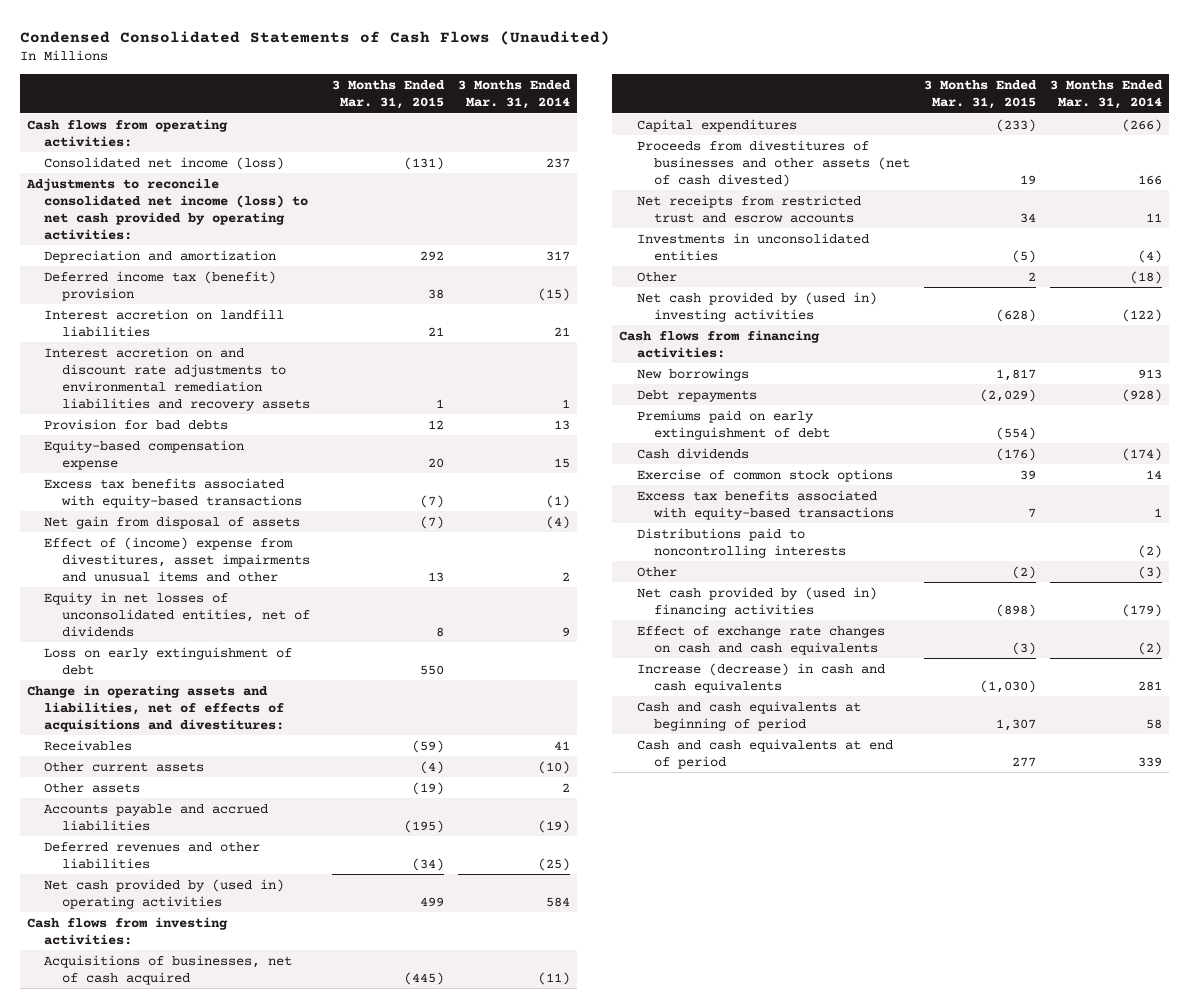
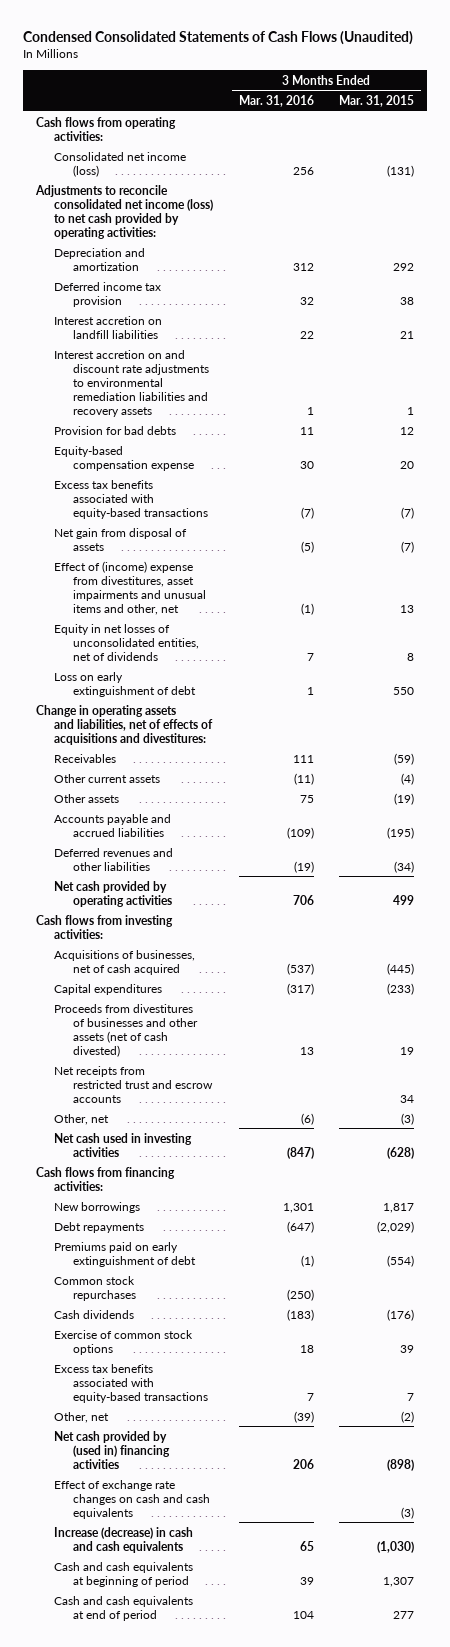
[458,80,572,110] 3 Months Ended Mar. 31, 2014 -> none
none -> [238,95,314,108] Mar. 31, 2016
[44,270,277,301] Deferred income tax (benefit) provision -> [54,281,162,307] Deferred income tax provision
[44,536,311,582] Effect of (income) expense from divestitures, asset impairments and unusual items and other -> [54,560,206,615] Effect of (income) expense from divestitures, asset impairments and unusual items and other, net
[44,878,285,909] Net cash provided by (used in) operating activities -> [54,880,172,907] Net cash provided by operating activities
[636,232,869,261] Investments in unconsolidated entities -> none
[636,271,677,282] Other -> [54,1113,110,1125] Other, net
[1028,271,1037,281] 2 -> [401,1112,415,1125] (3)
[636,291,877,322] Net cash provided by (used in) investing activities -> [54,1132,193,1157] Net cash used in investing activities
none -> [54,1275,136,1301] Common stock repurchases
[636,527,847,558] Distributions paid to noncontrolling interests -> none
[636,566,677,577] Other -> [54,1411,110,1423] Other, net

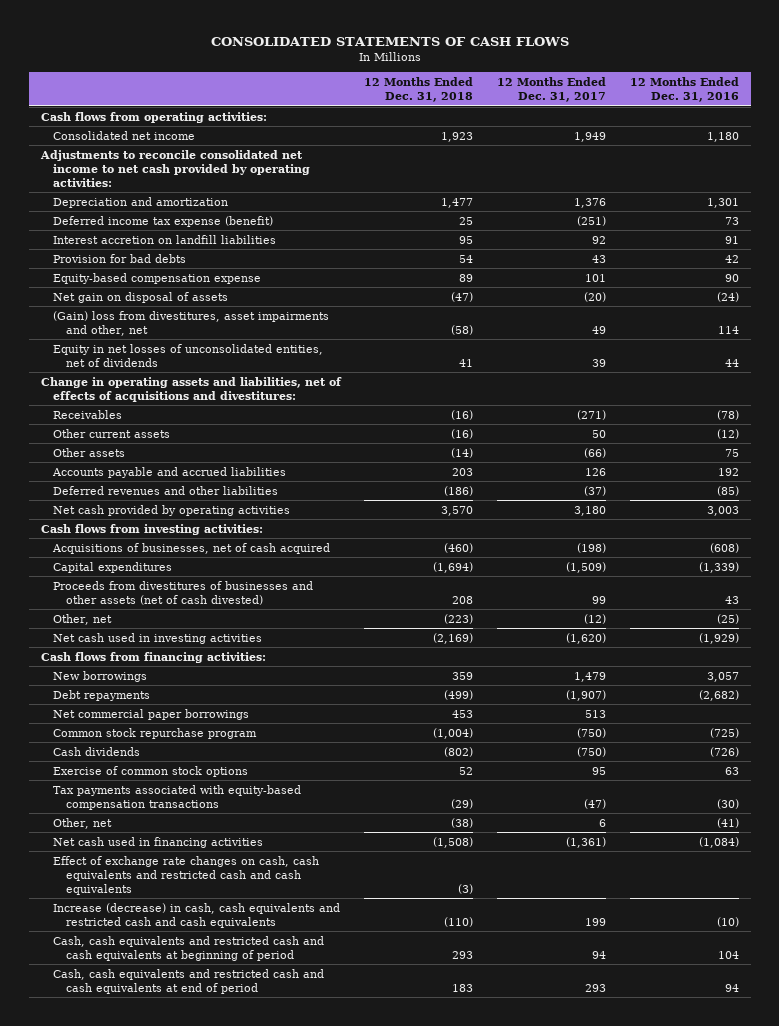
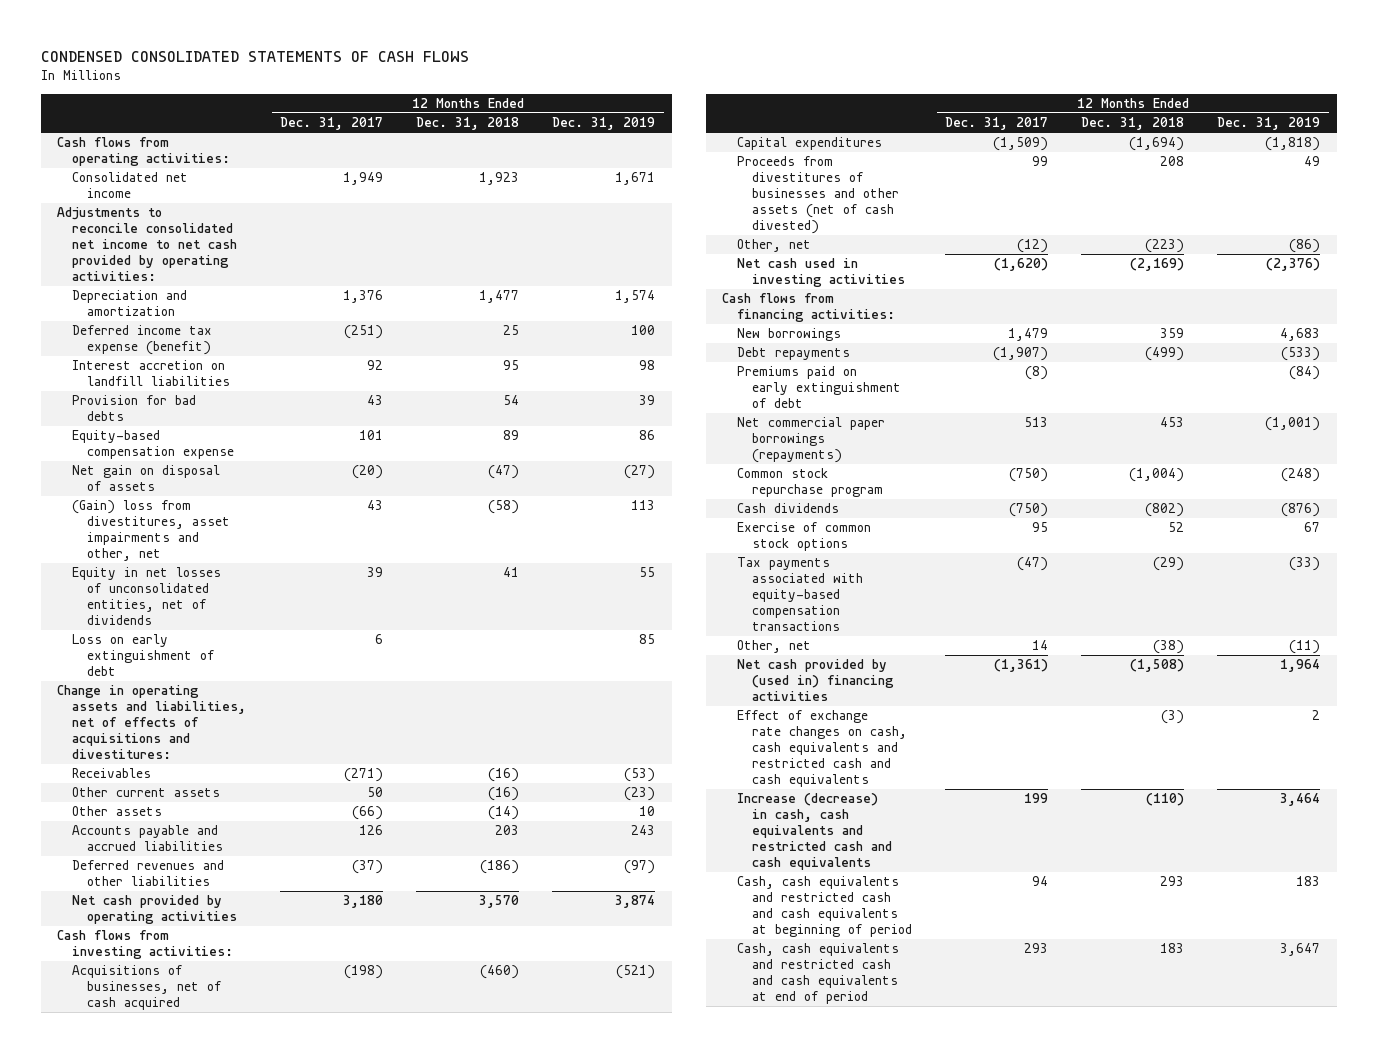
[210,37,569,47] CONSOLIDATED STATEMENTS OF CASH FLOWS -> [40,50,469,62] CONDENSED CONSOLIDATED STATEMENTS OF CASH FLOWS
[629,77,739,103] 12 Months Ended Dec. 31, 2016 -> none
none -> [552,117,656,131] Dec. 31, 2019
[592,325,607,334] 49 -> [367,500,384,511] 43
none -> [72,634,215,677] Loss on early extinguishment of debt
none -> [737,366,902,409] Premiums paid on early extinguishment of debt
[53,708,250,720] Net commercial paper borrowings -> [737,417,886,464] Net commercial paper borrowings (repayments)
[599,818,607,827] 6 -> [1032,640,1049,651] 14
[53,836,264,848] Net cash used in financing activities -> [737,659,895,702] Net cash provided by (used in) financing activities

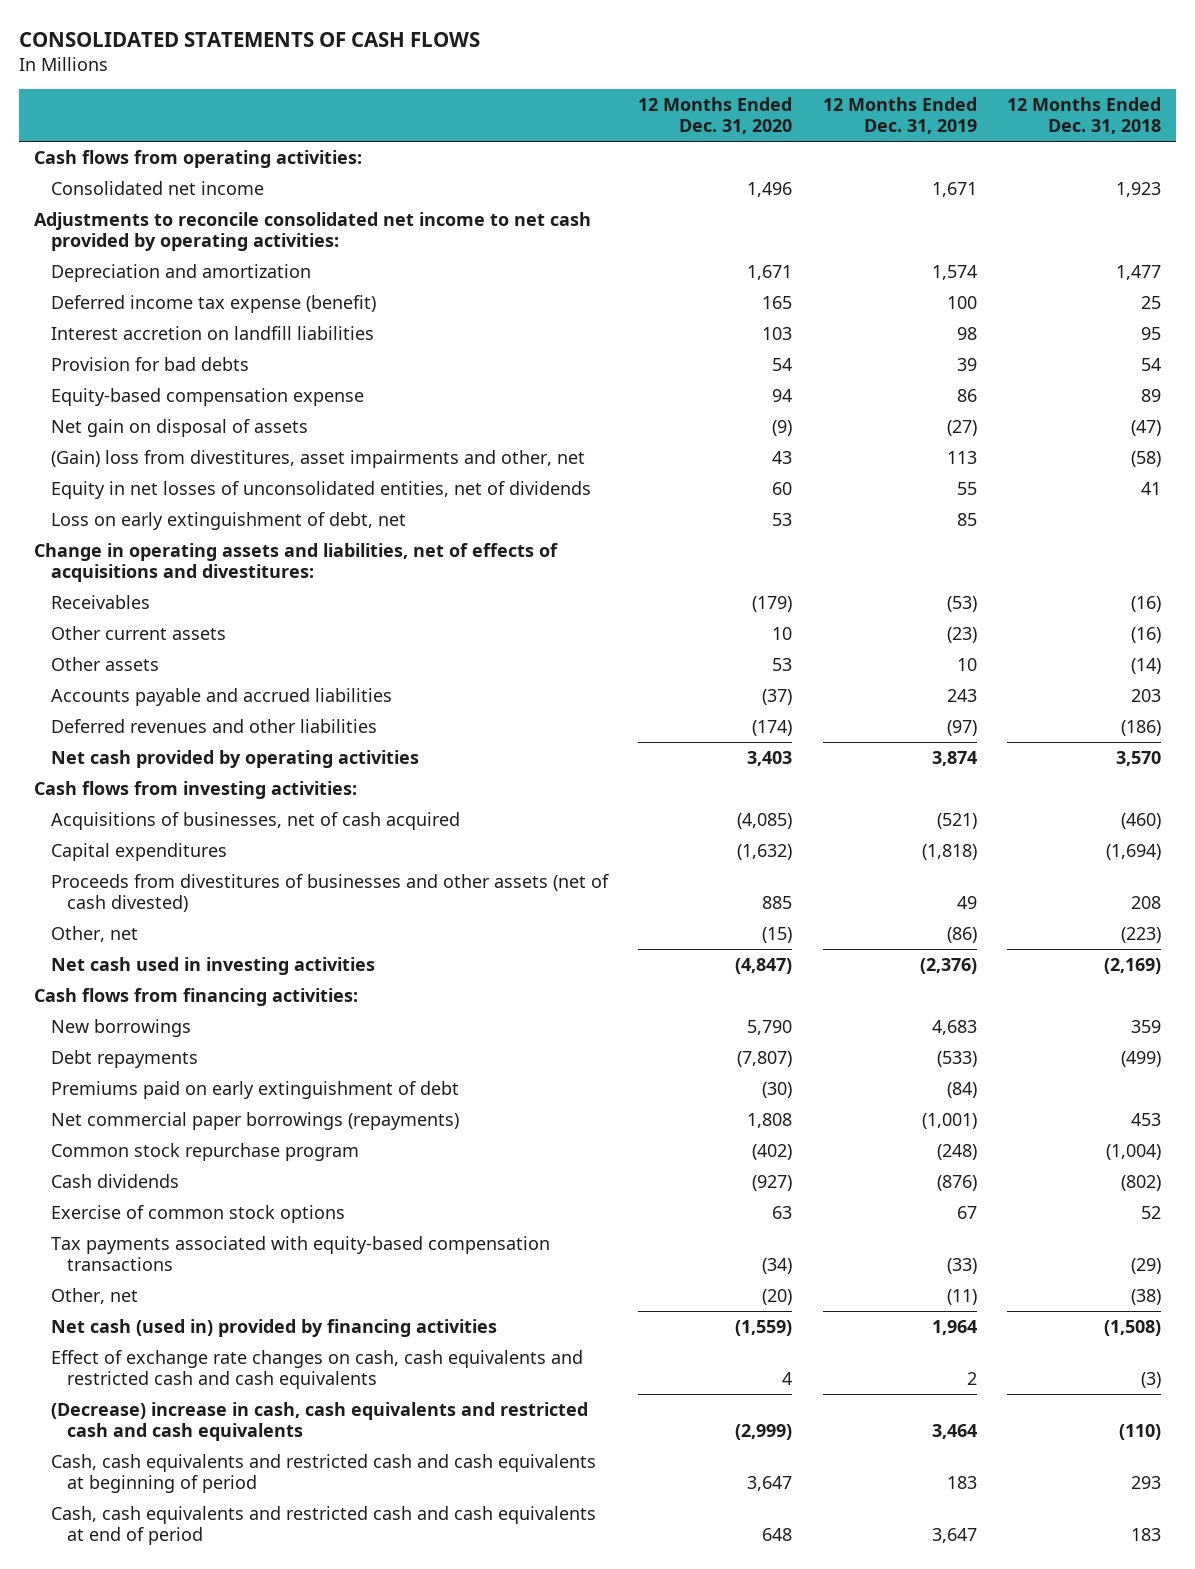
[40,50,469,62] CONDENSED CONSOLIDATED STATEMENTS OF CASH FLOWS -> [19,32,481,48] CONSOLIDATED STATEMENTS OF CASH FLOWS
[280,117,384,131] Dec. 31, 2017 -> none
none -> [638,96,793,135] 12 Months Ended Dec. 31, 2020
[72,634,215,677] Loss on early extinguishment of debt -> [50,511,406,530] Loss on early extinguishment of debt, net
[737,659,895,702] Net cash provided by (used in) financing activities -> [50,1318,497,1337] Net cash (used in) provided by financing activities
[737,793,893,870] Increase (decrease) in cash, cash equivalents and restricted cash and cash equivalents -> [50,1401,588,1442] (Decrease) increase in cash, cash equivalents and restricted cash and cash equivalents

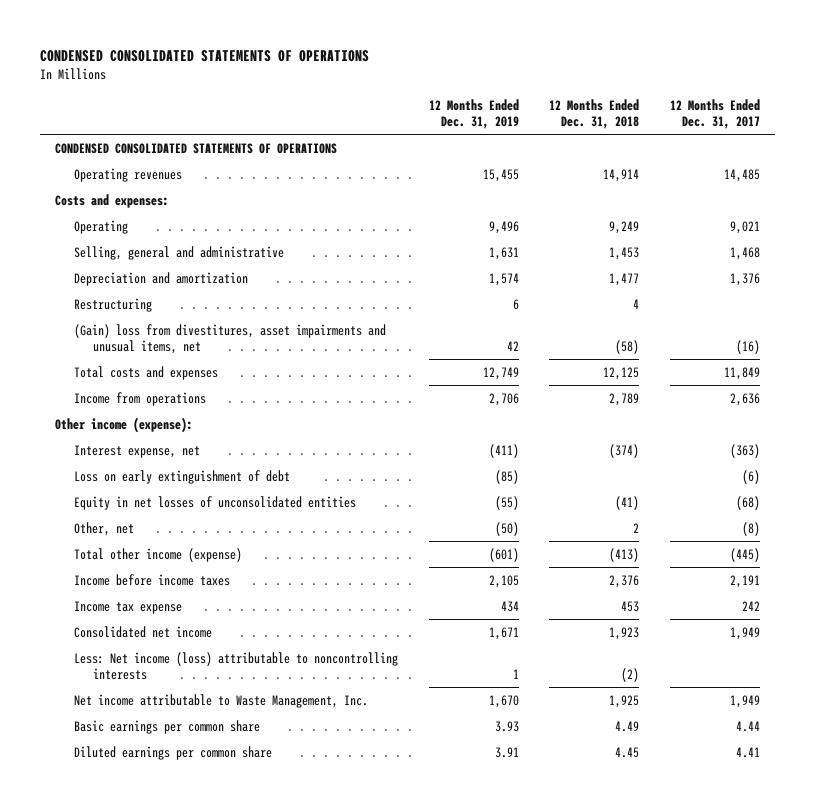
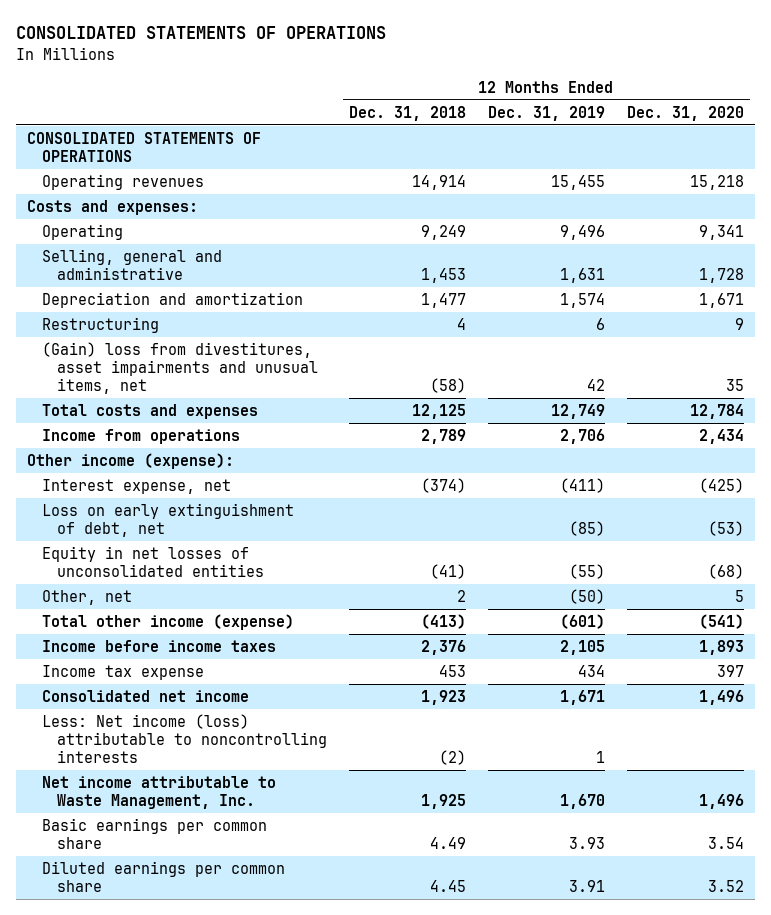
[40,49,370,62] CONDENSED CONSOLIDATED STATEMENTS OF OPERATIONS -> [16,26,387,40] CONSOLIDATED STATEMENTS OF OPERATIONS
[669,98,760,129] 12 Months Ended Dec. 31, 2017 -> none
none -> [627,105,745,121] Dec. 31, 2020
[55,142,338,154] CONDENSED CONSOLIDATED STATEMENTS OF OPERATIONS -> [27,131,262,162] CONSOLIDATED STATEMENTS OF OPERATIONS
[74,469,291,484] Loss on early extinguishment of debt -> [41,502,294,537] Loss on early extinguishment of debt, net

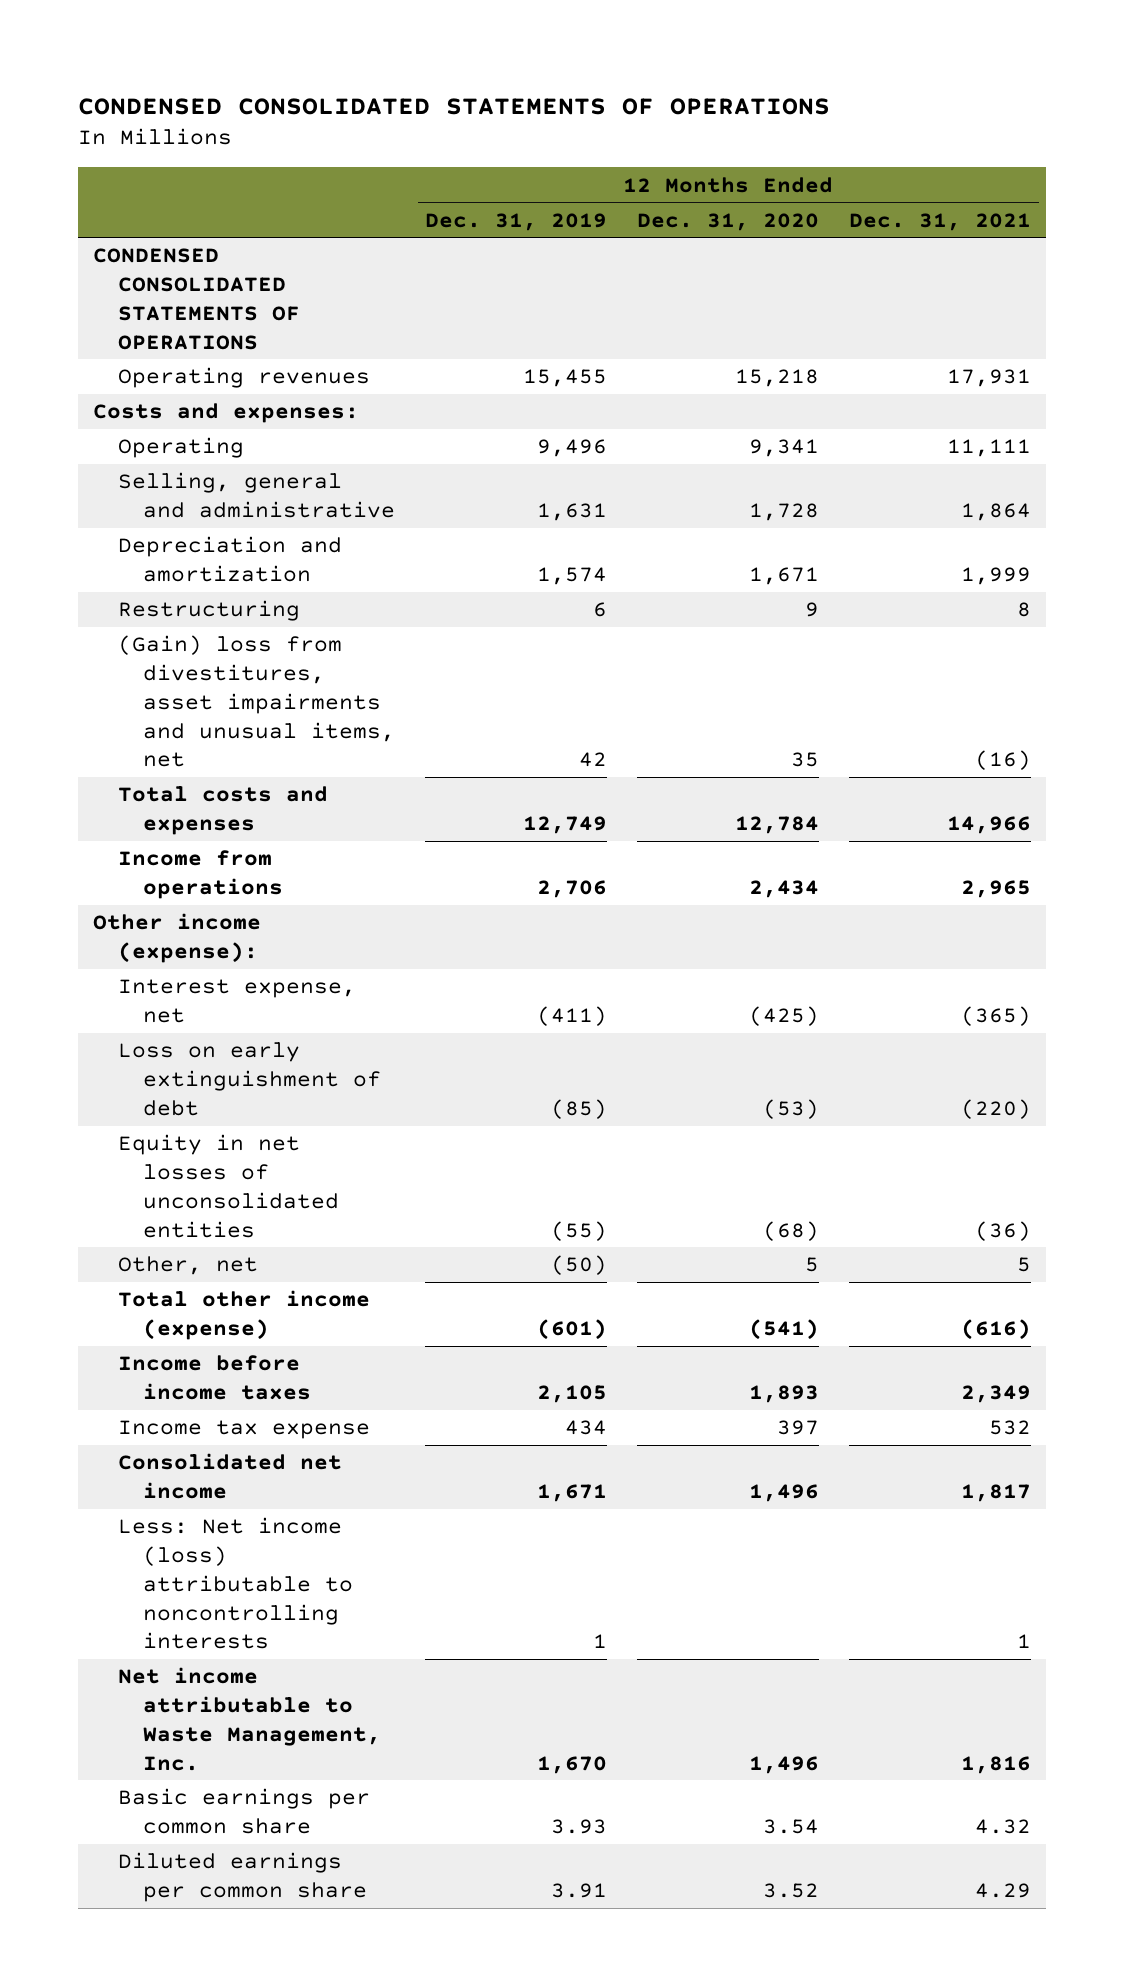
[16,26,387,40] CONSOLIDATED STATEMENTS OF OPERATIONS -> [78,97,831,115] CONDENSED CONSOLIDATED STATEMENTS OF OPERATIONS
[348,105,466,121] Dec. 31, 2018 -> none
none -> [849,212,1032,231] Dec. 31, 2021
[27,131,262,162] CONSOLIDATED STATEMENTS OF OPERATIONS -> [93,248,301,350] CONDENSED CONSOLIDATED STATEMENTS OF OPERATIONS
[41,502,294,537] Loss on early extinguishment of debt, net -> [118,1042,382,1116] Loss on early extinguishment of debt

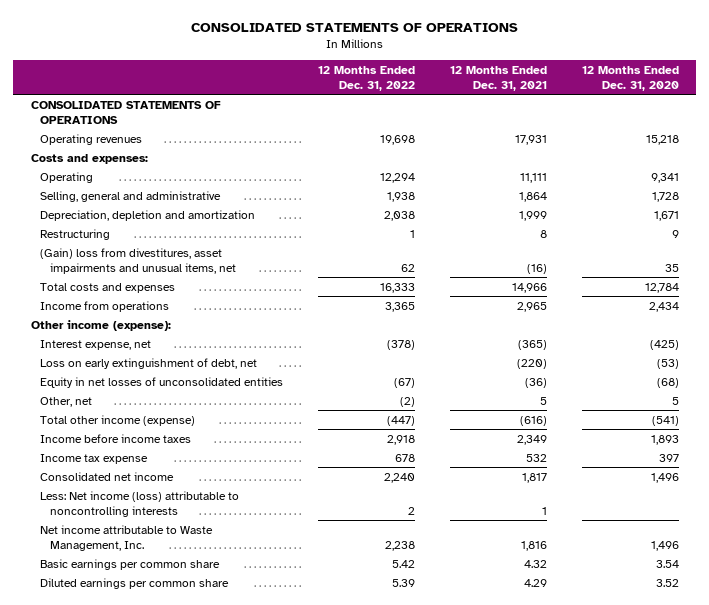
[78,97,831,115] CONDENSED CONSOLIDATED STATEMENTS OF OPERATIONS -> [190,22,518,32] CONSOLIDATED STATEMENTS OF OPERATIONS
[425,212,608,231] Dec. 31, 2019 -> none
none -> [318,65,416,91] 12 Months Ended Dec. 31, 2022
[93,248,301,350] CONDENSED CONSOLIDATED STATEMENTS OF OPERATIONS -> [30,100,221,124] CONSOLIDATED STATEMENTS OF OPERATIONS
[118,536,343,583] Depreciation and amortization -> [40,209,256,221] Depreciation, depletion and amortization
[118,1042,382,1116] Loss on early extinguishment of debt -> [40,357,258,369] Loss on early extinguishment of debt, net

